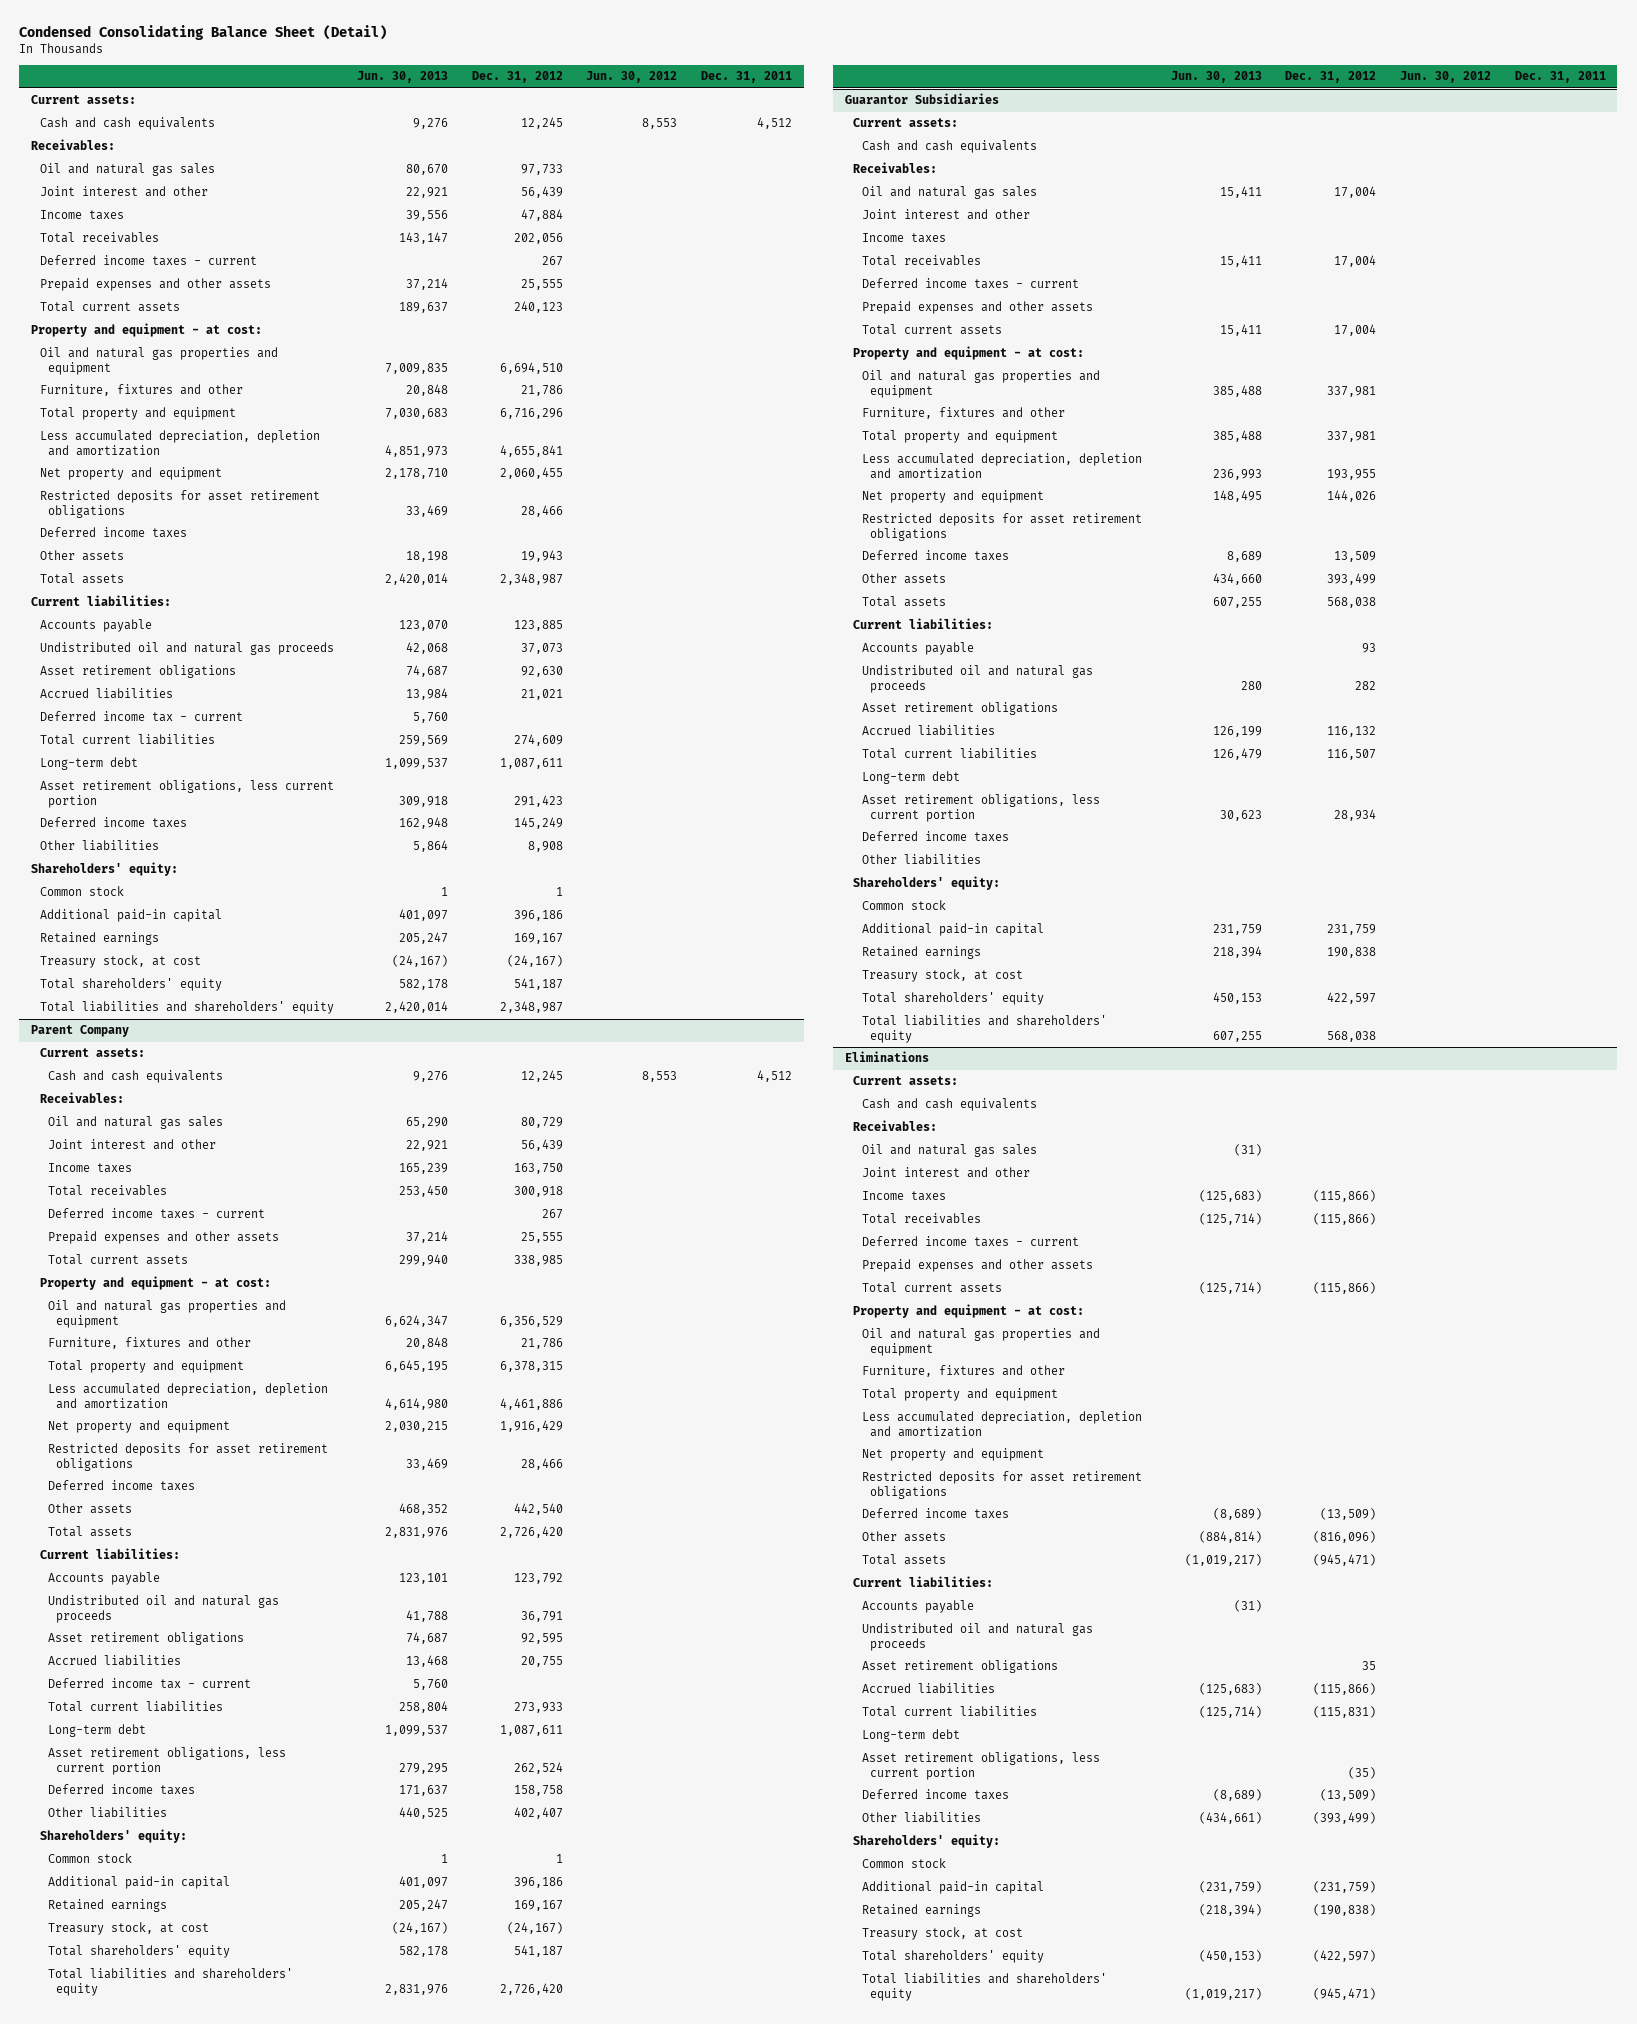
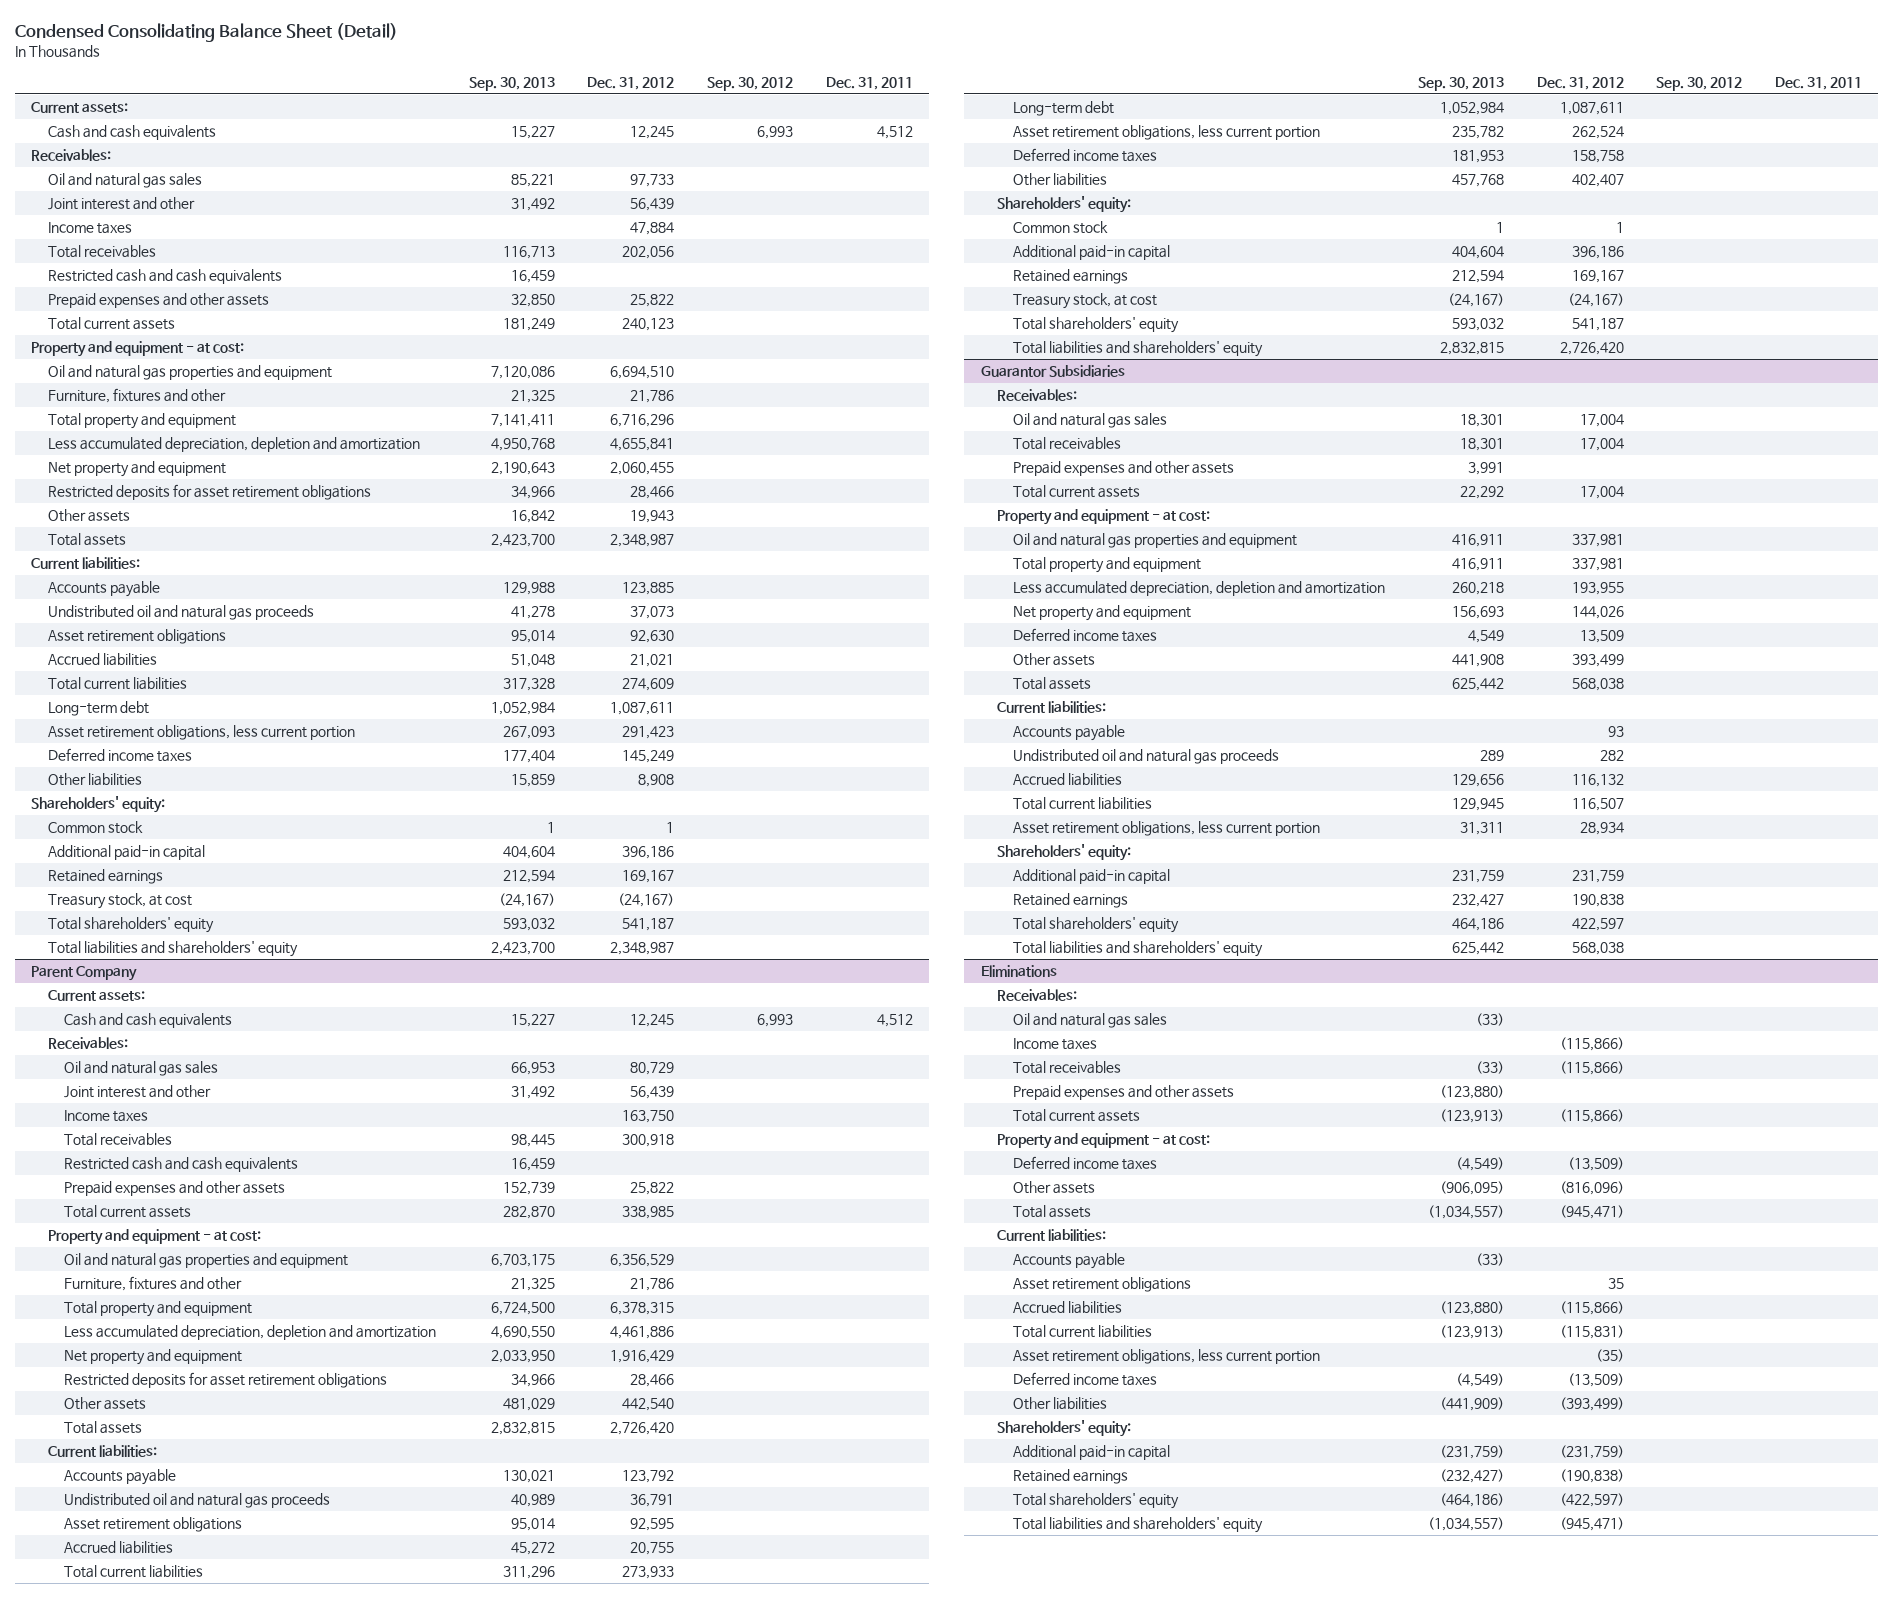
[357,71,449,84] Jun. 30, 2013 -> none
[586,71,678,84] Jun. 30, 2012 -> none
none -> [468,77,555,92] Sep. 30, 2013
none -> [706,77,793,92] Sep. 30, 2012
[39,255,257,267] Deferred income taxes - current -> none
none -> [47,268,282,284] Restricted cash and cash equivalents
[520,279,563,291] 25,555 -> [630,293,675,307] 25,822
[39,527,187,539] Deferred income taxes -> none
[39,711,243,723] Deferred income tax - current -> none
[48,1208,266,1220] Deferred income taxes - current -> none
none -> [63,1156,298,1172] Restricted cash and cash equivalents
[520,1232,563,1244] 25,555 -> [630,1181,675,1195] 25,822
[48,1480,196,1492] Deferred income taxes -> none
[48,1678,252,1690] Deferred income tax - current -> none
[853,118,959,128] Current assets: -> none
[861,140,1037,154] Cash and cash equivalents -> none
[861,209,1030,221] Joint interest and other -> none
[861,233,946,244] Income taxes -> none
[861,278,1079,290] Deferred income taxes - current -> none
[861,407,1065,420] Furniture, fixtures and other -> none
[861,513,1142,541] Restricted deposits for asset retirement obligations -> none
[861,702,1058,716] Asset retirement obligations -> none
[861,771,960,785] Long-term debt -> none
[861,831,1009,843] Deferred income taxes -> none
[861,854,981,866] Other liabilities -> none
[861,900,946,911] Common stock -> none
[861,969,1023,983] Treasury stock, at cost -> none
[853,1076,959,1086] Current assets: -> none
[861,1098,1037,1112] Cash and cash equivalents -> none
[861,1167,1030,1179] Joint interest and other -> none
[861,1236,1079,1248] Deferred income taxes - current -> none
[861,1328,1100,1356] Oil and natural gas properties and equipment -> none
[861,1365,1065,1378] Furniture, fixtures and other -> none
[861,1388,1058,1402] Total property and equipment -> none
[861,1411,1142,1437] Less accumulated depreciation, depletion and amortization -> none
[861,1448,1044,1462] Net property and equipment -> none
[861,1471,1142,1499] Restricted deposits for asset retirement obligations -> none
[861,1623,1093,1651] Undistributed oil and natural gas proceeds -> none
[861,1729,960,1743] Long-term debt -> none
[861,1858,946,1869] Common stock -> none
[861,1927,1023,1941] Treasury stock, at cost -> none

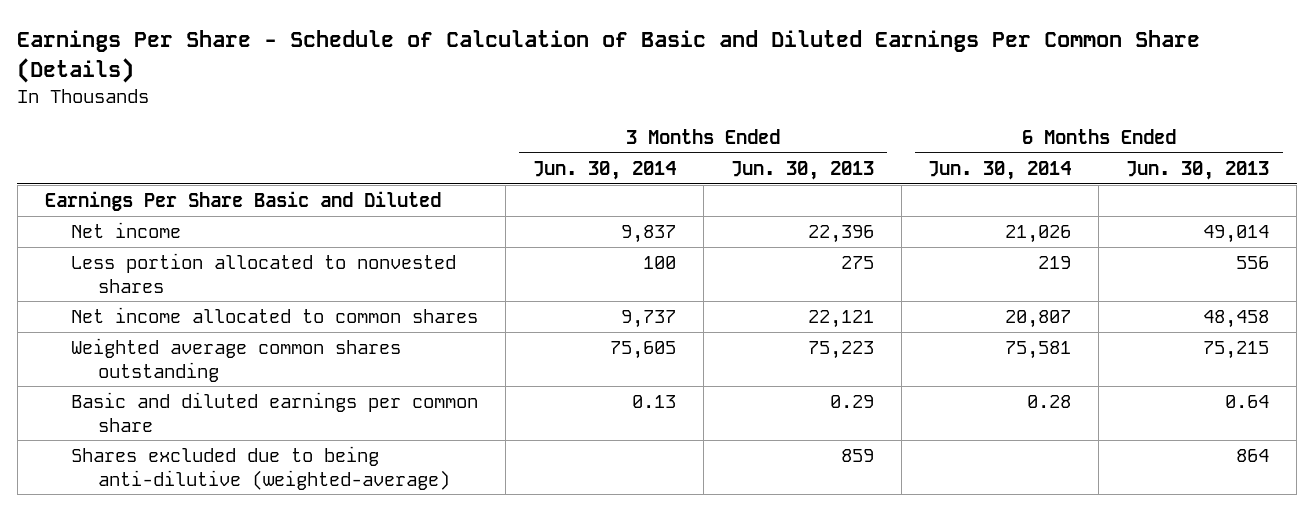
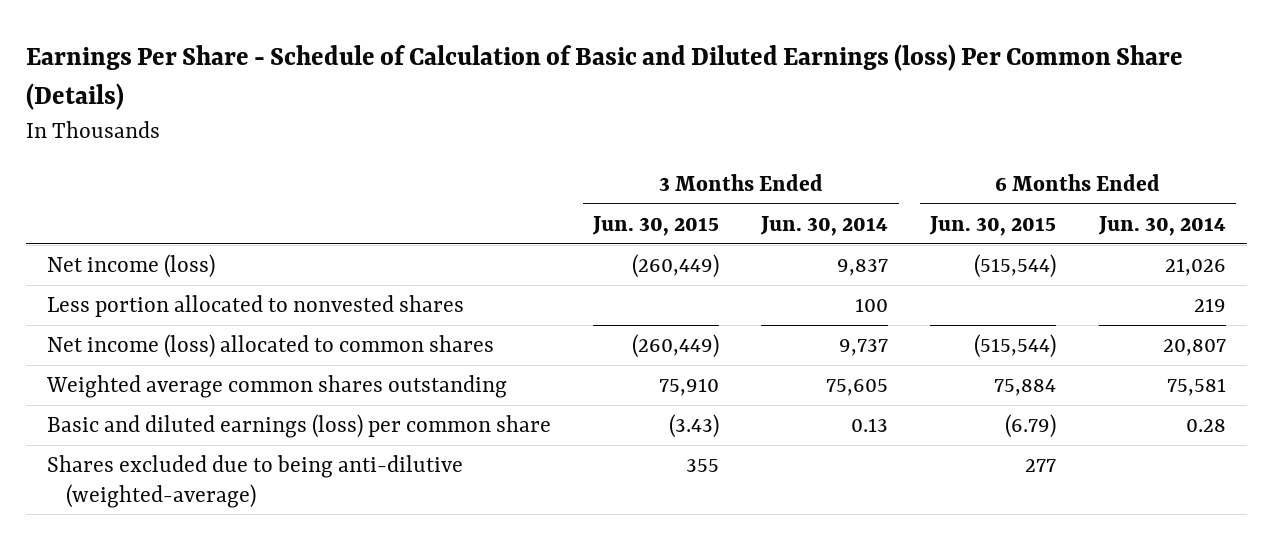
[17,30,1201,84] Earnings Per Share - Schedule of Calculation of Basic and Diluted Earnings Per Common Share (Details) -> [25,44,1183,111] Earnings Per Share - Schedule of Calculation of Basic and Diluted Earnings (loss) Per Common Share (Details)
[730,161,874,181] Jun. 30, 2013 -> none
[1126,161,1270,181] Jun. 30, 2013 -> none
none -> [592,215,720,236] Jun. 30, 2015
none -> [929,215,1057,236] Jun. 30, 2015
[44,191,441,212] Earnings Per Share Basic and Diluted -> none
[71,222,182,239] Net income -> [47,254,216,279] Net income (loss)
[71,307,479,324] Net income allocated to common shares -> [47,334,495,359] Net income (loss) allocated to common shares
[71,392,479,432] Basic and diluted earnings per common share -> [47,414,552,439] Basic and diluted earnings (loss) per common share

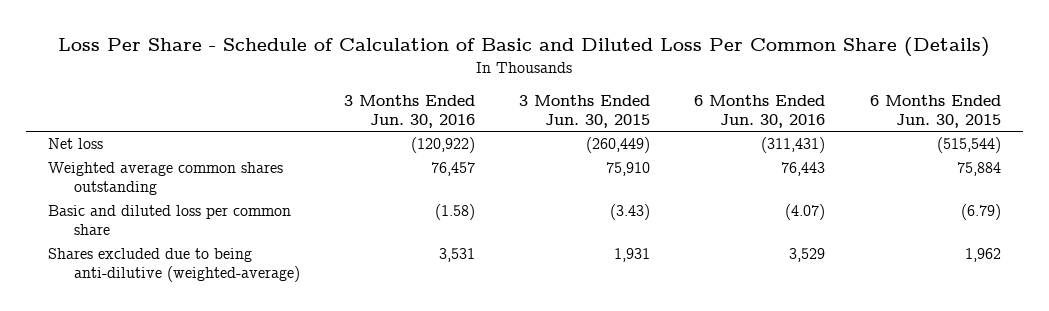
[25,44,1183,111] Earnings Per Share - Schedule of Calculation of Basic and Diluted Earnings (loss) Per Common Share (Details) -> [58,36,991,57] Loss Per Share - Schedule of Calculation of Basic and Diluted Loss Per Common Share (Details)
[760,215,889,236] Jun. 30, 2014 -> none
[1097,215,1226,236] Jun. 30, 2014 -> none
none -> [343,95,475,129] 3 Months Ended Jun. 30, 2016
none -> [694,95,826,129] 6 Months Ended Jun. 30, 2016
[47,295,465,318] Less portion allocated to nonvested shares -> none
[47,334,495,359] Net income (loss) allocated to common shares -> none
[47,254,216,279] Net income (loss) -> [48,138,104,150] Net loss
[47,414,552,439] Basic and diluted earnings (loss) per common share -> [48,205,292,236] Basic and diluted loss per common share
[686,459,720,473] 355 -> [614,248,651,263] 1,931
[1025,459,1057,473] 277 -> [964,248,1001,263] 1,962

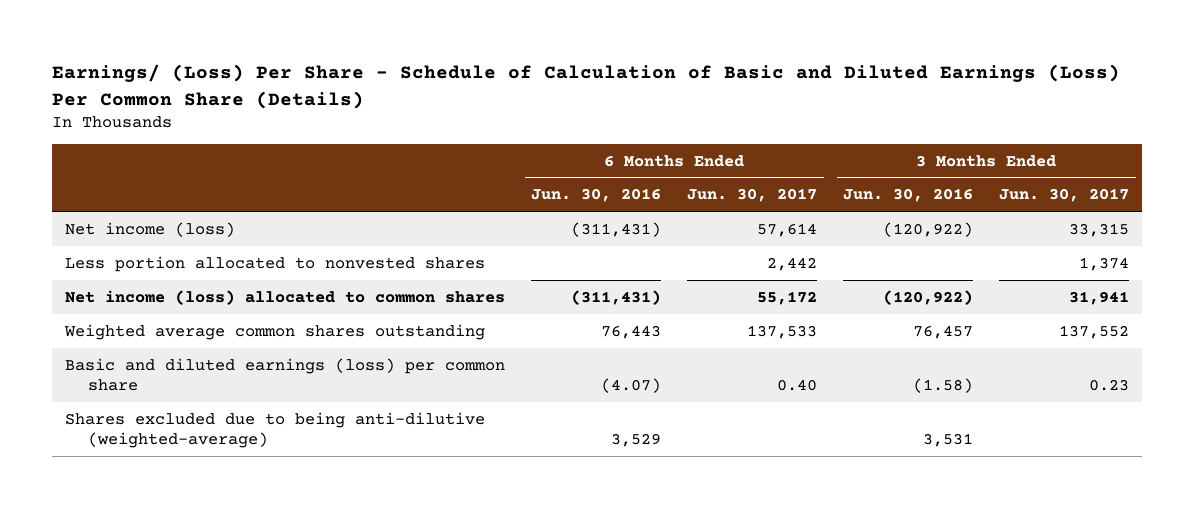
[58,36,991,57] Loss Per Share - Schedule of Calculation of Basic and Diluted Loss Per Common Share (Details) -> [52,64,1121,109] Earnings/ (Loss) Per Share - Schedule of Calculation of Basic and Diluted Earnings (Loss) Per Common Share (Details)
[519,95,651,129] 3 Months Ended Jun. 30, 2015 -> none
[869,95,1001,129] 6 Months Ended Jun. 30, 2015 -> none
none -> [687,188,818,203] Jun. 30, 2017
none -> [999,188,1130,203] Jun. 30, 2017
[48,138,104,150] Net loss -> [65,221,236,237] Net income (loss)
none -> [65,255,486,272] Less portion allocated to nonvested shares
none -> [65,289,506,305] Net income (loss) allocated to common shares
[48,205,292,236] Basic and diluted loss per common share -> [65,357,506,392] Basic and diluted earnings (loss) per common share

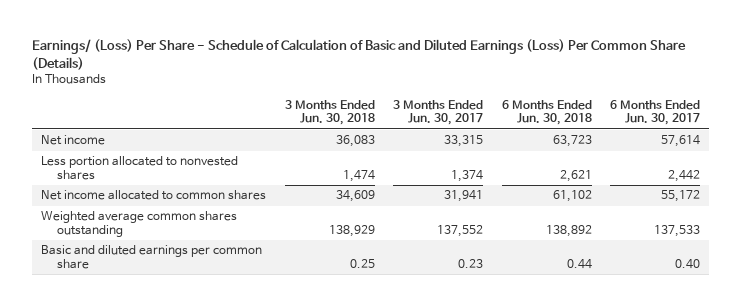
[531,188,662,203] Jun. 30, 2016 -> none
[843,188,974,203] Jun. 30, 2016 -> none
none -> [284,100,375,126] 3 Months Ended Jun. 30, 2018
none -> [501,100,592,126] 6 Months Ended Jun. 30, 2018
[65,221,236,237] Net income (loss) -> [41,135,106,146] Net income
[65,289,506,305] Net income (loss) allocated to common shares -> [41,190,267,201] Net income allocated to common shares
[65,411,486,449] Shares excluded due to being anti-dilutive (weighted-average) -> none
[65,357,506,392] Basic and diluted earnings (loss) per common share -> [41,245,263,269] Basic and diluted earnings per common share

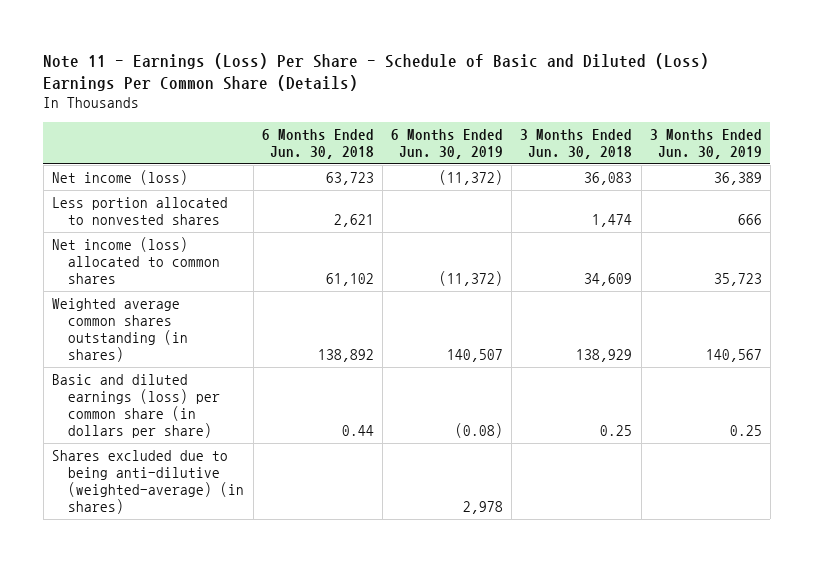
[31,38,686,70] Earnings/ (Loss) Per Share - Schedule of Calculation of Basic and Diluted Earnings (Loss) Per Common Share (Details) -> [43,52,710,91] Note 11 - Earnings (Loss) Per Share - Schedule of Basic and Diluted (Loss) Earnings Per Common Share (Details)
[393,100,484,126] 3 Months Ended Jun. 30, 2017 -> none
[610,100,701,126] 6 Months Ended Jun. 30, 2017 -> none
none -> [391,128,504,159] 6 Months Ended Jun. 30, 2019
none -> [649,128,762,159] 3 Months Ended Jun. 30, 2019
[41,135,106,146] Net income -> [51,169,188,185] Net income (loss)
[41,190,267,201] Net income allocated to common shares -> [51,236,221,285] Net income (loss) allocated to common shares
[41,211,238,237] Weighted average common shares outstanding -> [51,297,189,363] Weighted average common shares outstanding (in shares)
[41,245,263,269] Basic and diluted earnings per common share -> [51,373,221,439] Basic and diluted earnings (loss) per common share (in dollars per share)
none -> [51,449,245,515] Shares excluded due to being anti-dilutive (weighted-average) (in shares)

